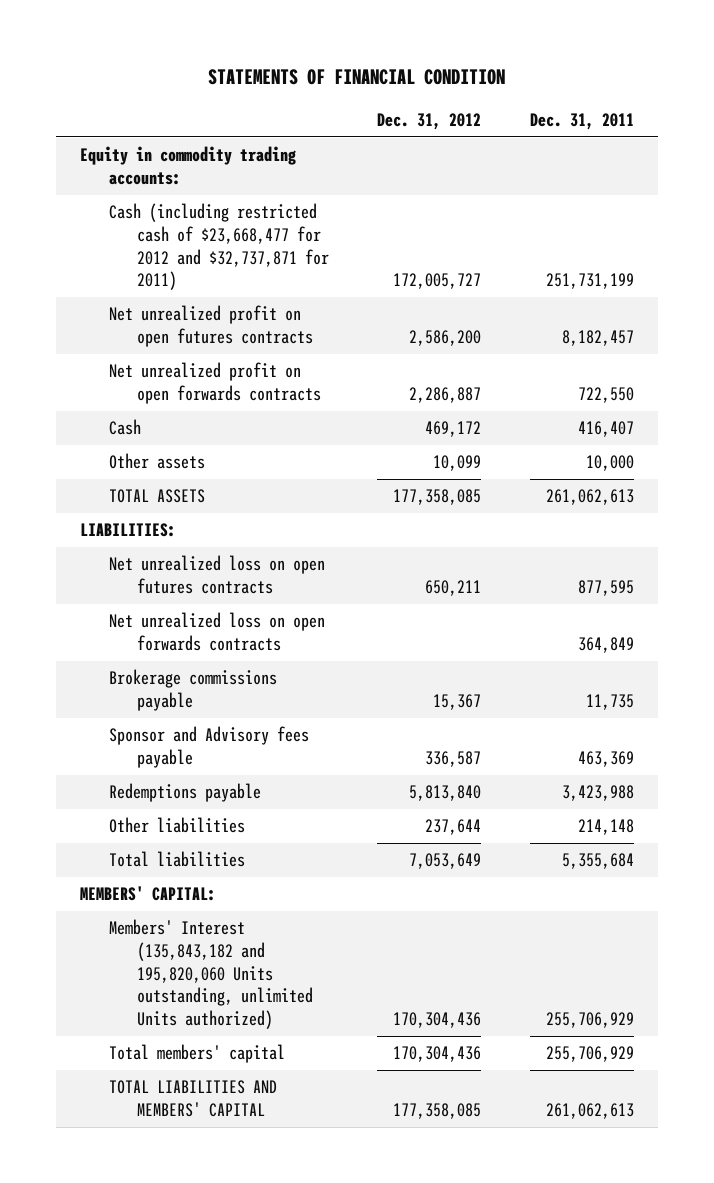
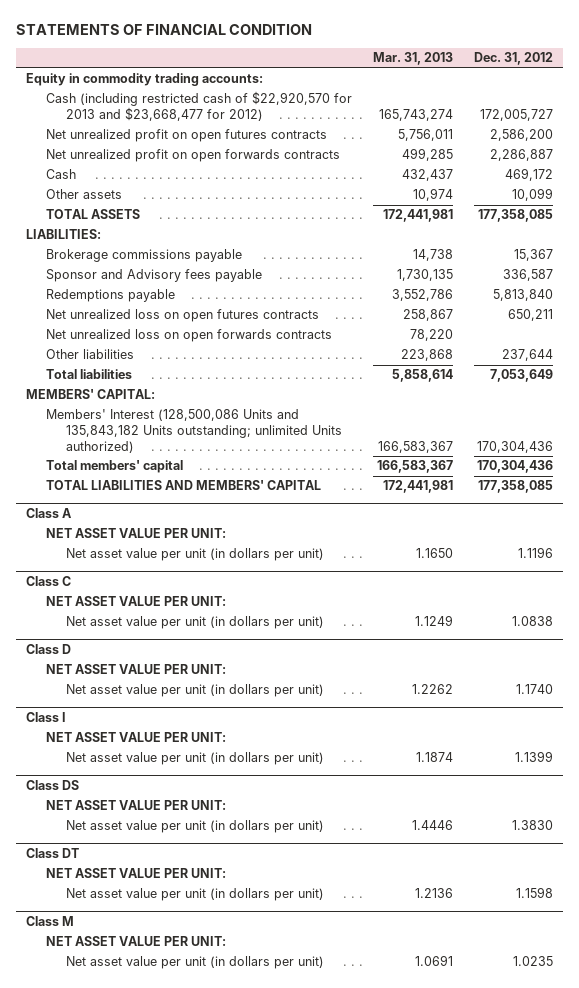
[529,112,634,130] Dec. 31, 2011 -> none
none -> [373,52,454,66] Mar. 31, 2013
[108,203,329,291] Cash (including restricted cash of $23,668,477 for 2012 and $32,737,871 for 2011) -> [46,91,353,122] Cash (including restricted cash of $22,920,570 for 2013 and $23,668,477 for 2012)
[108,555,325,595] Net unrealized loss on open futures contracts -> [46,309,320,323] Net unrealized loss on open futures contracts
[108,612,325,652] Net unrealized loss on open forwards contracts -> [46,329,333,343] Net unrealized loss on open forwards contracts
[108,919,313,1030] Members' Interest (135,843,182 and 195,820,060 Units outstanding, unlimited Units authorized) -> [46,409,343,453] Members' Interest (128,500,086 Units and 135,843,182 Units outstanding; unlimited Units authorized)
none -> [26,508,73,519] Class A
none -> [46,528,227,539] NET ASSET VALUE PER UNIT:
none -> [66,548,325,562] Net asset value per unit (in dollars per unit)
none -> [26,576,72,587] Class C
none -> [46,596,227,607] NET ASSET VALUE PER UNIT:
none -> [66,616,325,630] Net asset value per unit (in dollars per unit)
none -> [26,644,72,655] Class D
none -> [46,664,227,675] NET ASSET VALUE PER UNIT:
none -> [66,684,325,698] Net asset value per unit (in dollars per unit)
none -> [26,712,67,723] Class I
none -> [46,732,227,743] NET ASSET VALUE PER UNIT:
none -> [66,752,325,766] Net asset value per unit (in dollars per unit)
none -> [26,780,80,791] Class DS
none -> [46,800,227,811] NET ASSET VALUE PER UNIT:
none -> [66,820,325,834] Net asset value per unit (in dollars per unit)
none -> [26,848,80,859] Class DT
none -> [46,868,227,879] NET ASSET VALUE PER UNIT:
none -> [66,888,325,902] Net asset value per unit (in dollars per unit)
none -> [26,916,75,927] Class M
none -> [46,936,227,947] NET ASSET VALUE PER UNIT:
none -> [66,956,325,970] Net asset value per unit (in dollars per unit)

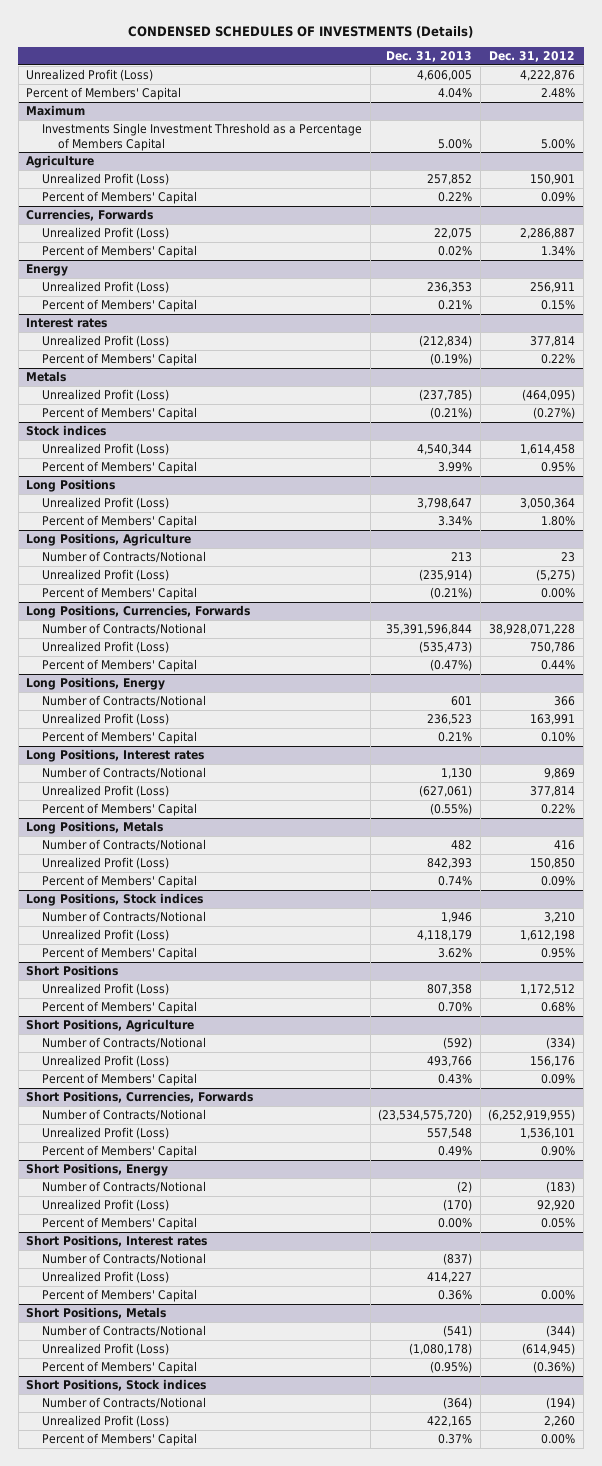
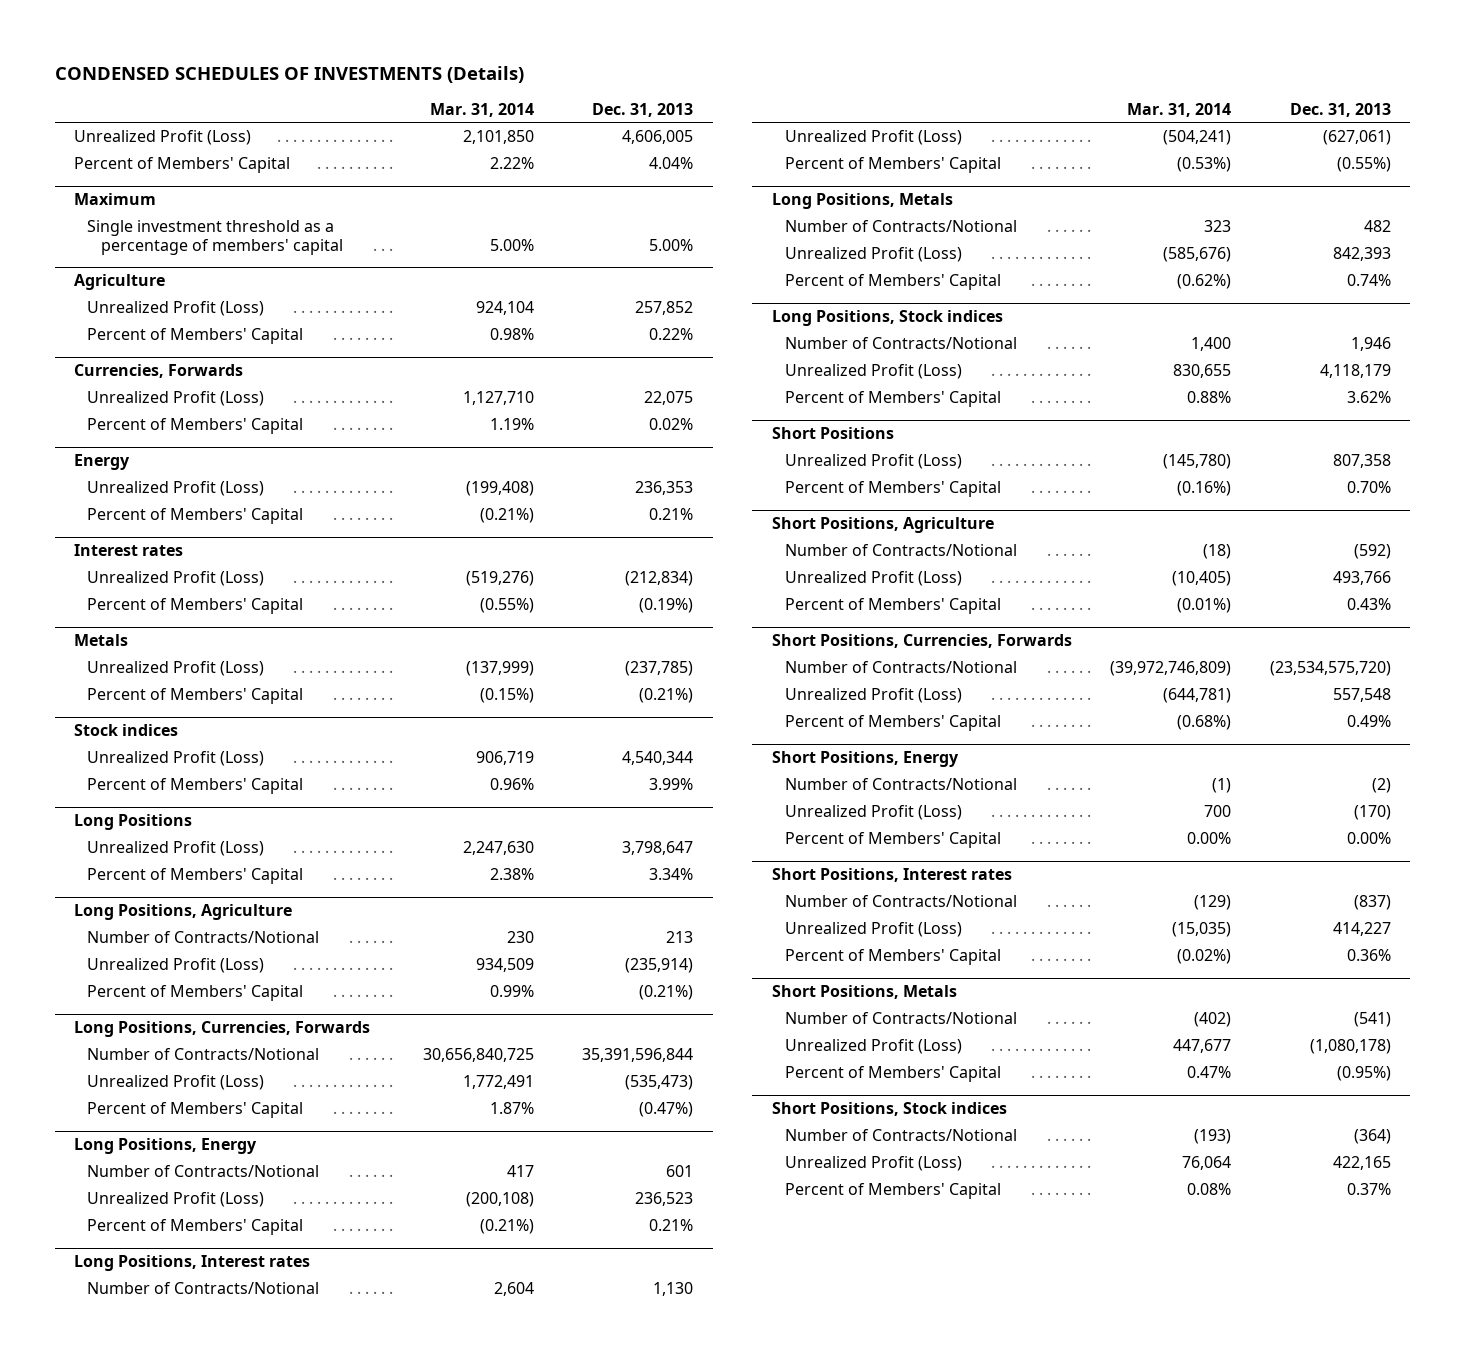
[489,51,576,63] Dec. 31, 2012 -> none
none -> [429,102,534,117] Mar. 31, 2014
[41,123,362,151] Investments Single Investment Threshold as a Percentage of Members Capital -> [87,220,343,255] Single investment threshold as a percentage of members' capital

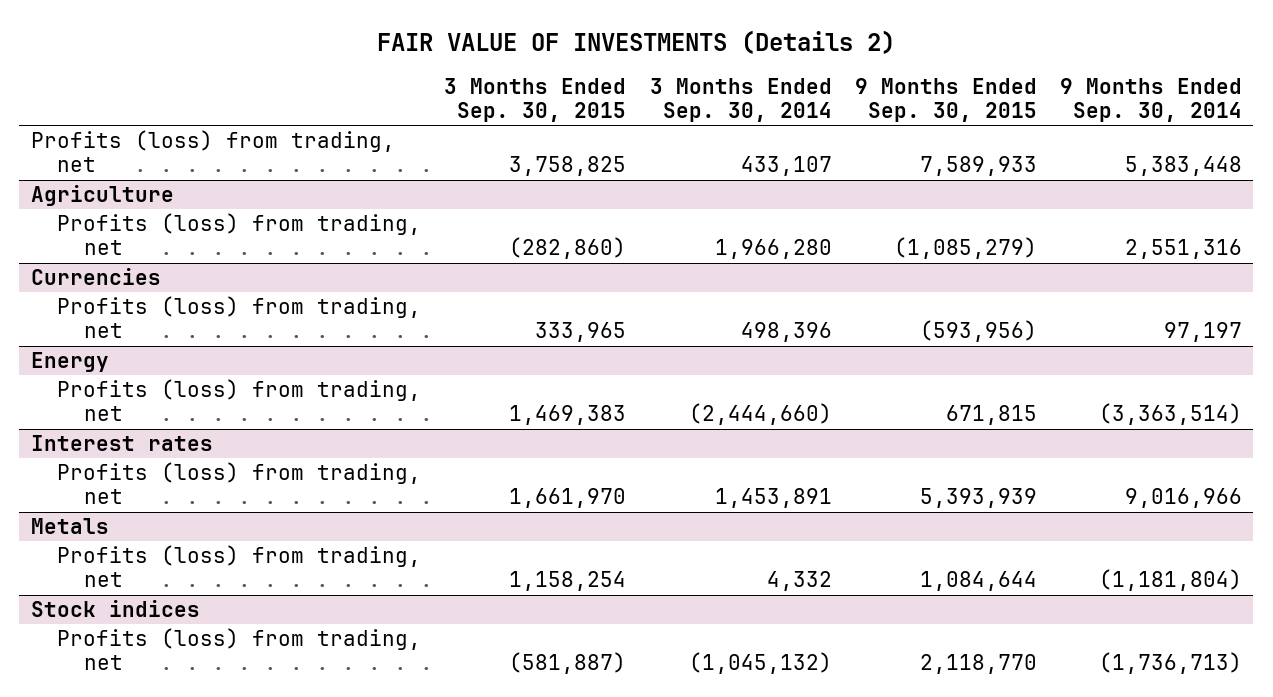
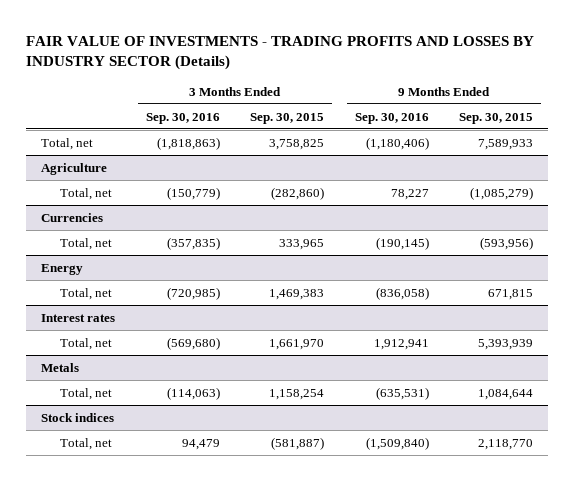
[377,30,896,55] FAIR VALUE OF INVESTMENTS (Details 2) -> [26,36,535,71] FAIR VALUE OF INVESTMENTS - TRADING PROFITS AND LOSSES BY INDUSTRY SECTOR (Details)
[649,77,832,122] 3 Months Ended Sep. 30, 2014 -> none
[1059,77,1242,122] 9 Months Ended Sep. 30, 2014 -> none
none -> [145,112,220,124] Sep. 30, 2016
none -> [354,112,429,124] Sep. 30, 2016
[30,130,395,173] Profits (loss) from trading, net -> [41,137,94,150] Total, net
[57,213,422,256] Profits (loss) from trading, net -> [59,187,112,200] Total, net
[57,296,422,339] Profits (loss) from trading, net -> [59,237,112,250] Total, net
[57,379,422,422] Profits (loss) from trading, net -> [59,287,112,300] Total, net
[57,462,422,505] Profits (loss) from trading, net -> [59,337,112,350] Total, net
[57,545,422,588] Profits (loss) from trading, net -> [59,387,112,400] Total, net
[57,628,422,671] Profits (loss) from trading, net -> [59,437,112,450] Total, net

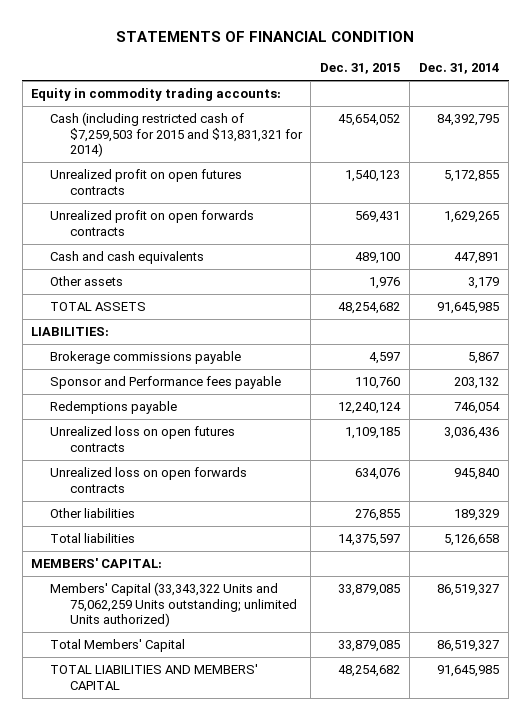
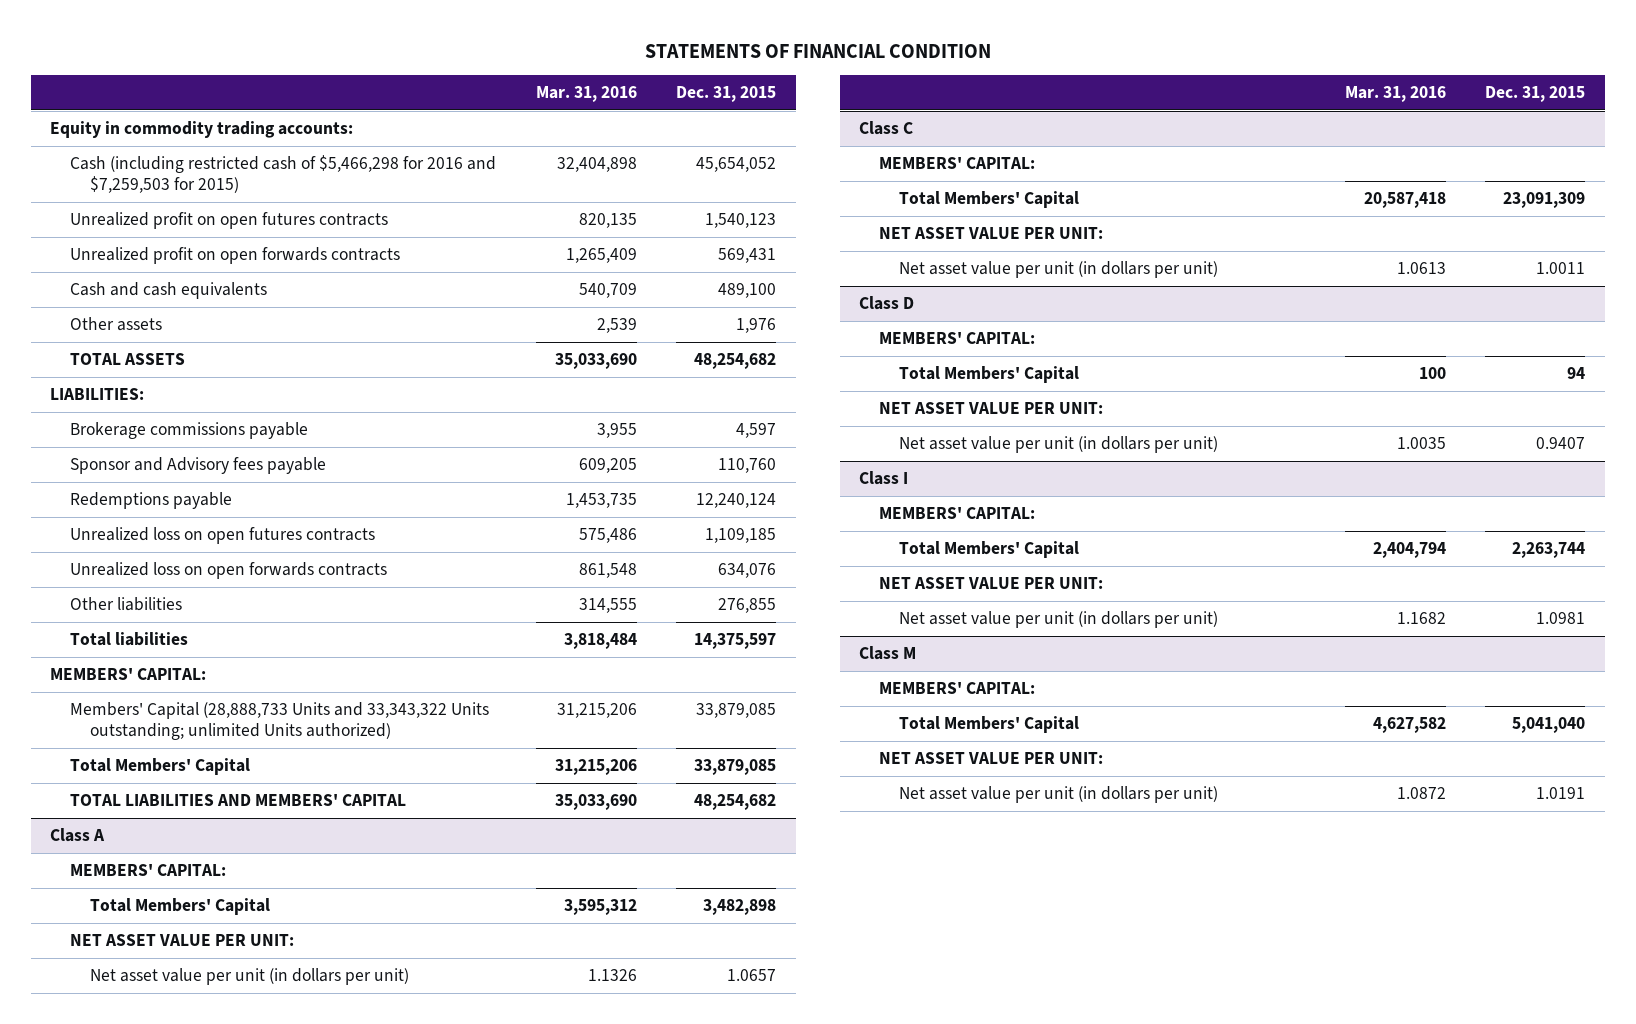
[419,63,500,75] Dec. 31, 2014 -> none
none -> [535,86,637,103] Mar. 31, 2016
[50,112,303,158] Cash (including restricted cash of $7,259,503 for 2015 and $13,831,321 for 2014) -> [70,155,497,194] Cash (including restricted cash of $5,466,298 for 2016 and $7,259,503 for 2015)
[50,376,282,390] Sponsor and Performance fees payable -> [70,457,327,475] Sponsor and Advisory fees payable
[50,582,297,628] Members' Capital (33,343,322 Units and 75,062,259 Units outstanding; unlimited Units authorized) -> [70,702,490,741] Members' Capital (28,888,733 Units and 33,343,322 Units outstanding; unlimited Units authorized)
none -> [50,828,106,843] Class A
none -> [70,864,227,877] MEMBERS' CAPITAL:
none -> [89,898,270,916] Total Members' Capital
none -> [70,934,295,947] NET ASSET VALUE PER UNIT:
none -> [89,968,409,986] Net asset value per unit (in dollars per unit)
none -> [859,121,914,136] Class C
none -> [879,157,1036,170] MEMBERS' CAPITAL:
none -> [898,191,1079,209] Total Members' Capital
none -> [879,227,1104,240] NET ASSET VALUE PER UNIT:
none -> [898,261,1218,279] Net asset value per unit (in dollars per unit)
none -> [859,296,915,311] Class D
none -> [879,332,1036,345] MEMBERS' CAPITAL:
none -> [898,366,1079,384] Total Members' Capital
none -> [879,402,1104,415] NET ASSET VALUE PER UNIT:
none -> [898,436,1218,454] Net asset value per unit (in dollars per unit)
none -> [859,471,909,486] Class I
none -> [879,507,1036,520] MEMBERS' CAPITAL:
none -> [898,541,1079,559] Total Members' Capital
none -> [879,577,1104,590] NET ASSET VALUE PER UNIT:
none -> [898,611,1218,629] Net asset value per unit (in dollars per unit)
none -> [859,646,917,661] Class M
none -> [879,682,1036,695] MEMBERS' CAPITAL:
none -> [898,716,1079,734] Total Members' Capital
none -> [879,752,1104,765] NET ASSET VALUE PER UNIT:
none -> [898,786,1218,804] Net asset value per unit (in dollars per unit)

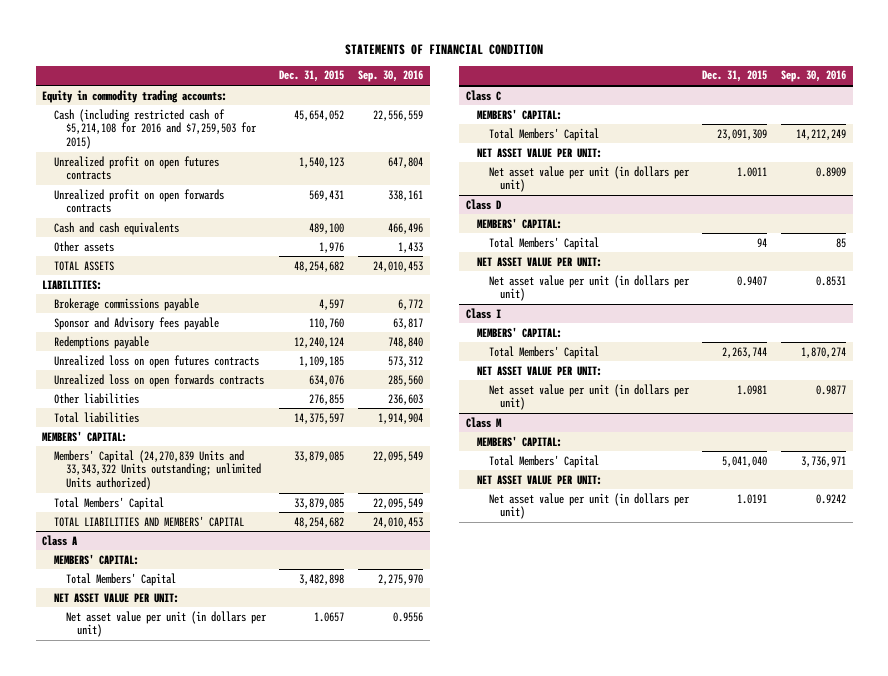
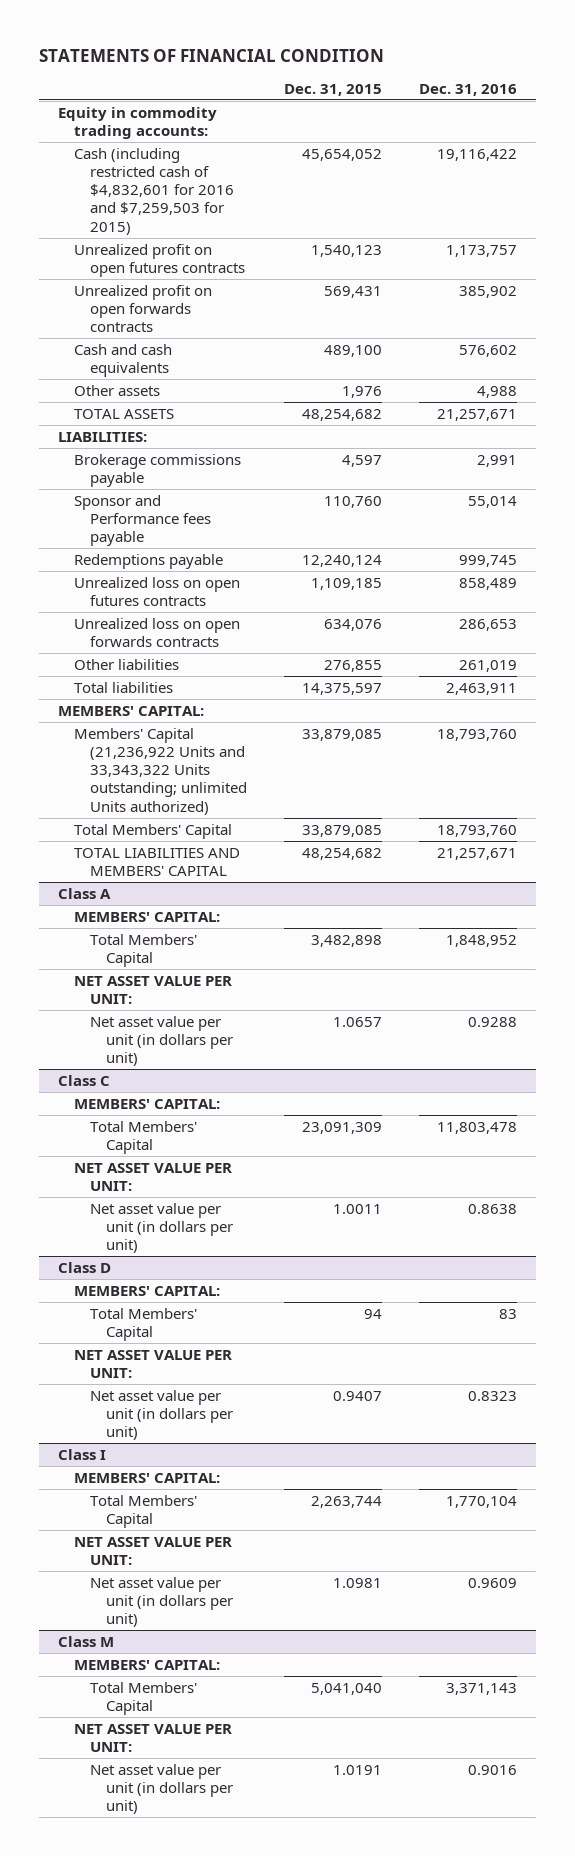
[357,70,423,83] Sep. 30, 2016 -> none
none -> [419,83,518,96] Dec. 31, 2016
[54,108,257,150] Cash (including restricted cash of $5,214,108 for 2016 and $7,259,503 for 2015) -> [73,147,234,235] Cash (including restricted cash of $4,832,601 for 2016 and $7,259,503 for 2015)
[54,316,220,330] Sponsor and Advisory fees payable -> [73,494,211,547] Sponsor and Performance fees payable
[54,449,261,491] Members' Capital (24,270,839 Units and 33,343,322 Units outstanding; unlimited Units authorized) -> [73,727,247,815] Members' Capital (21,236,922 Units and 33,343,322 Units outstanding; unlimited Units authorized)

